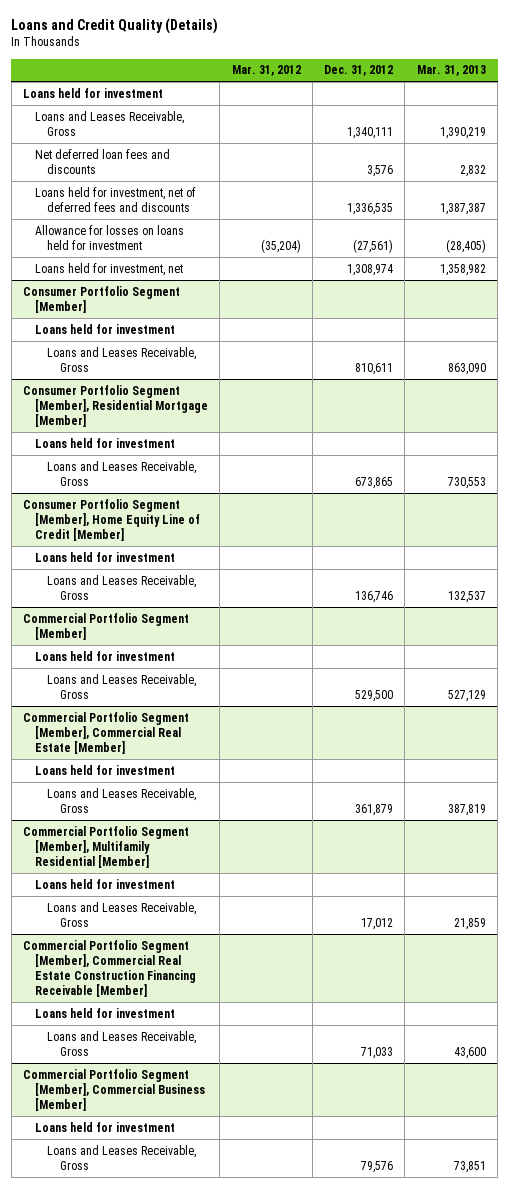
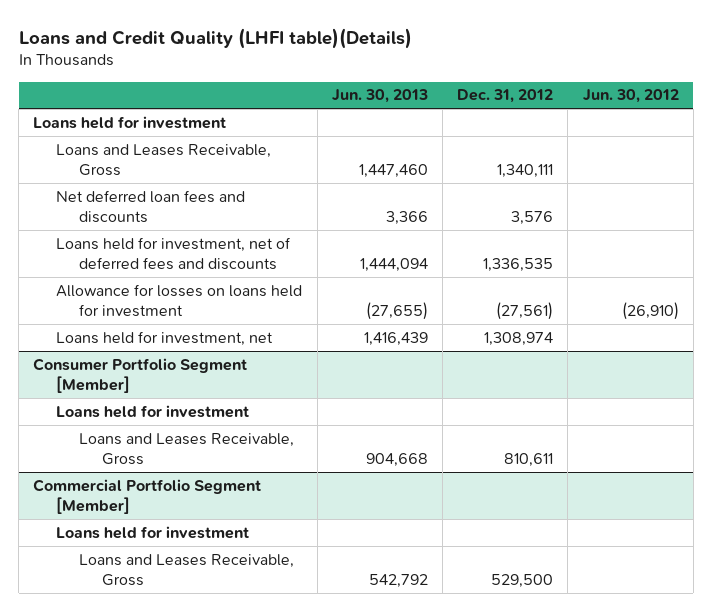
[11,17,219,34] Loans and Credit Quality (Details) -> [18,27,412,49] Loans and Credit Quality (LHFI table)(Details)
[231,65,301,77] Mar. 31, 2012 -> none
[416,65,486,77] Mar. 31, 2013 -> none
none -> [331,89,428,104] Jun. 30, 2013
none -> [582,89,679,104] Jun. 30, 2012
[22,384,209,427] Consumer Portfolio Segment [Member], Residential Mortgage [Member] -> none
[35,437,176,448] Loans held for investment -> none
[47,460,197,486] Loans and Leases Receivable, Gross -> none
[22,498,201,541] Consumer Portfolio Segment [Member], Home Equity Line of Credit [Member] -> none
[35,551,176,562] Loans held for investment -> none
[47,574,197,600] Loans and Leases Receivable, Gross -> none
[22,711,189,754] Commercial Portfolio Segment [Member], Commercial Real Estate [Member] -> none
[35,764,176,775] Loans held for investment -> none
[47,787,197,813] Loans and Leases Receivable, Gross -> none
[22,825,189,868] Commercial Portfolio Segment [Member], Multifamily Residential [Member] -> none
[35,878,176,889] Loans held for investment -> none
[47,901,197,927] Loans and Leases Receivable, Gross -> none
[22,939,197,998] Commercial Portfolio Segment [Member], Commercial Real Estate Construction Financing Receivable [Member] -> none
[35,1007,176,1018] Loans held for investment -> none
[47,1030,197,1056] Loans and Leases Receivable, Gross -> none
[22,1068,206,1111] Commercial Portfolio Segment [Member], Commercial Business [Member] -> none
[35,1121,176,1132] Loans held for investment -> none
[47,1144,197,1170] Loans and Leases Receivable, Gross -> none

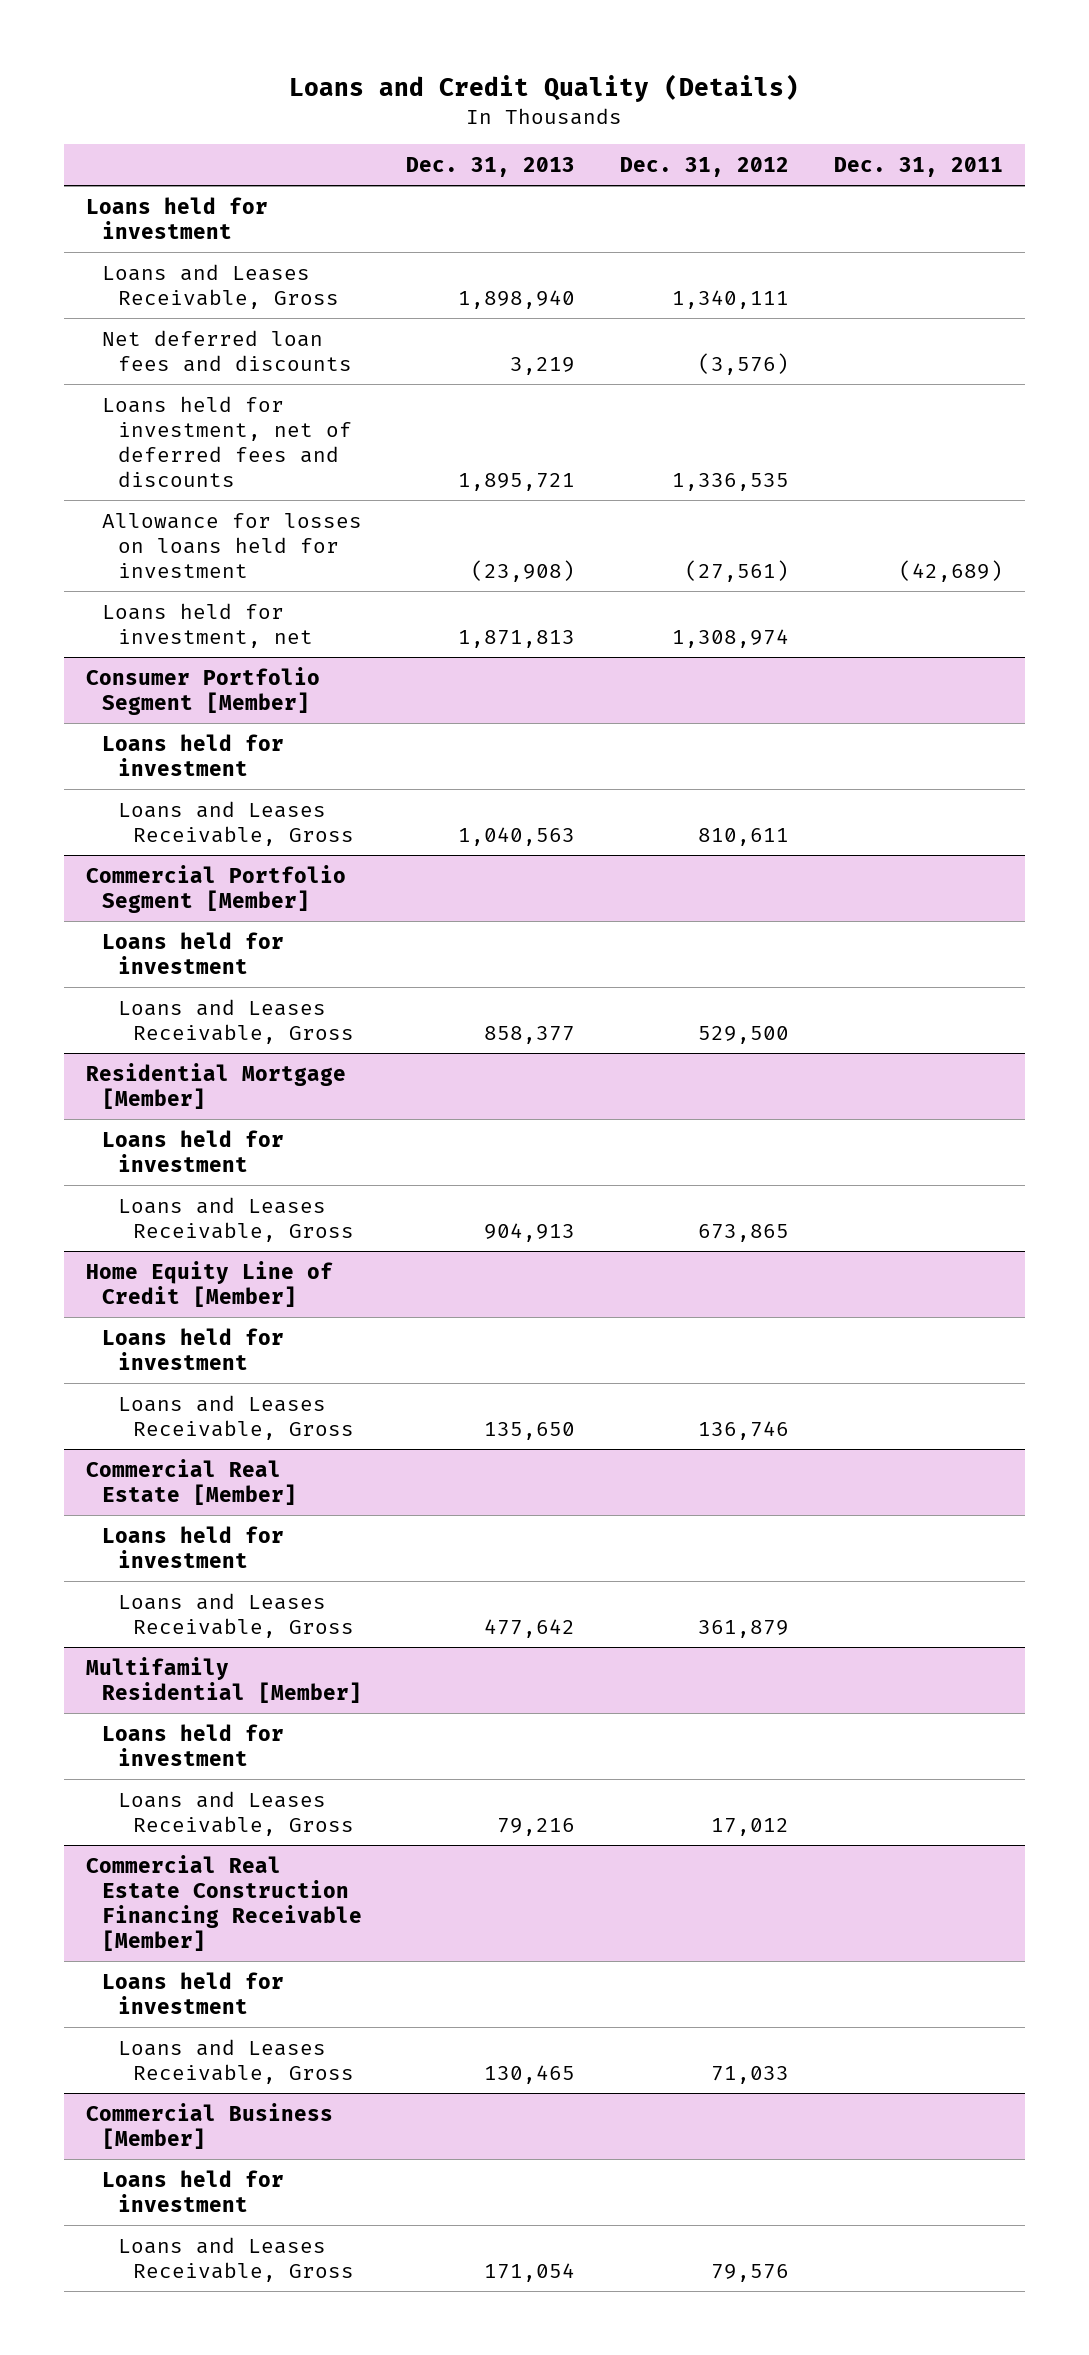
[18,27,412,49] Loans and Credit Quality (LHFI table)(Details) -> [289,73,800,102] Loans and Credit Quality (Details)
[331,89,428,104] Jun. 30, 2013 -> none
[582,89,679,104] Jun. 30, 2012 -> none
none -> [406,157,576,178] Dec. 31, 2013
none -> [833,157,1003,178] Dec. 31, 2011
[511,211,554,226] 3,576 -> [698,352,790,375] (3,576)
none -> [86,1062,347,1109] Residential Mortgage [Member]
none -> [101,1129,284,1172] Loans held for investment
none -> [117,1196,355,1242] Loans and Leases Receivable, Gross
none -> [86,1260,334,1307] Home Equity Line of Credit [Member]
none -> [101,1327,284,1370] Loans held for investment
none -> [117,1394,355,1440] Loans and Leases Receivable, Gross
none -> [86,1458,297,1505] Commercial Real Estate [Member]
none -> [101,1525,284,1568] Loans held for investment
none -> [117,1592,355,1638] Loans and Leases Receivable, Gross
none -> [86,1656,362,1703] Multifamily Residential [Member]
none -> [101,1723,284,1766] Loans held for investment
none -> [117,1790,355,1836] Loans and Leases Receivable, Gross
none -> [86,1854,362,1952] Commercial Real Estate Construction Financing Receivable [Member]
none -> [101,1971,284,2014] Loans held for investment
none -> [117,2038,355,2084] Loans and Leases Receivable, Gross
none -> [86,2102,334,2149] Commercial Business [Member]
none -> [101,2169,284,2212] Loans held for investment
none -> [117,2236,355,2282] Loans and Leases Receivable, Gross

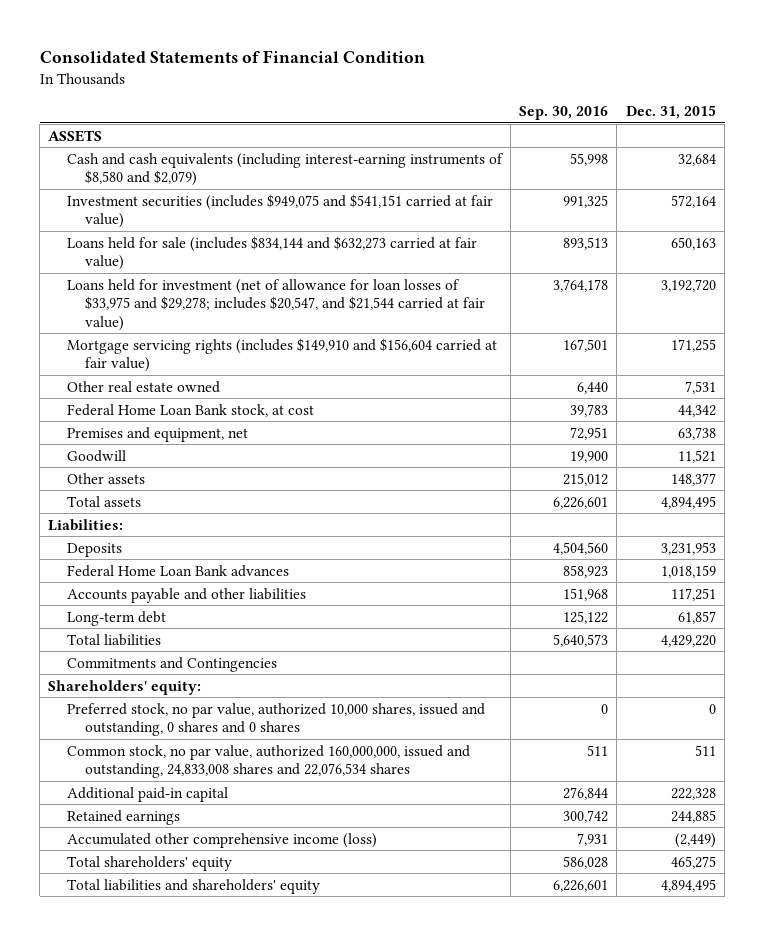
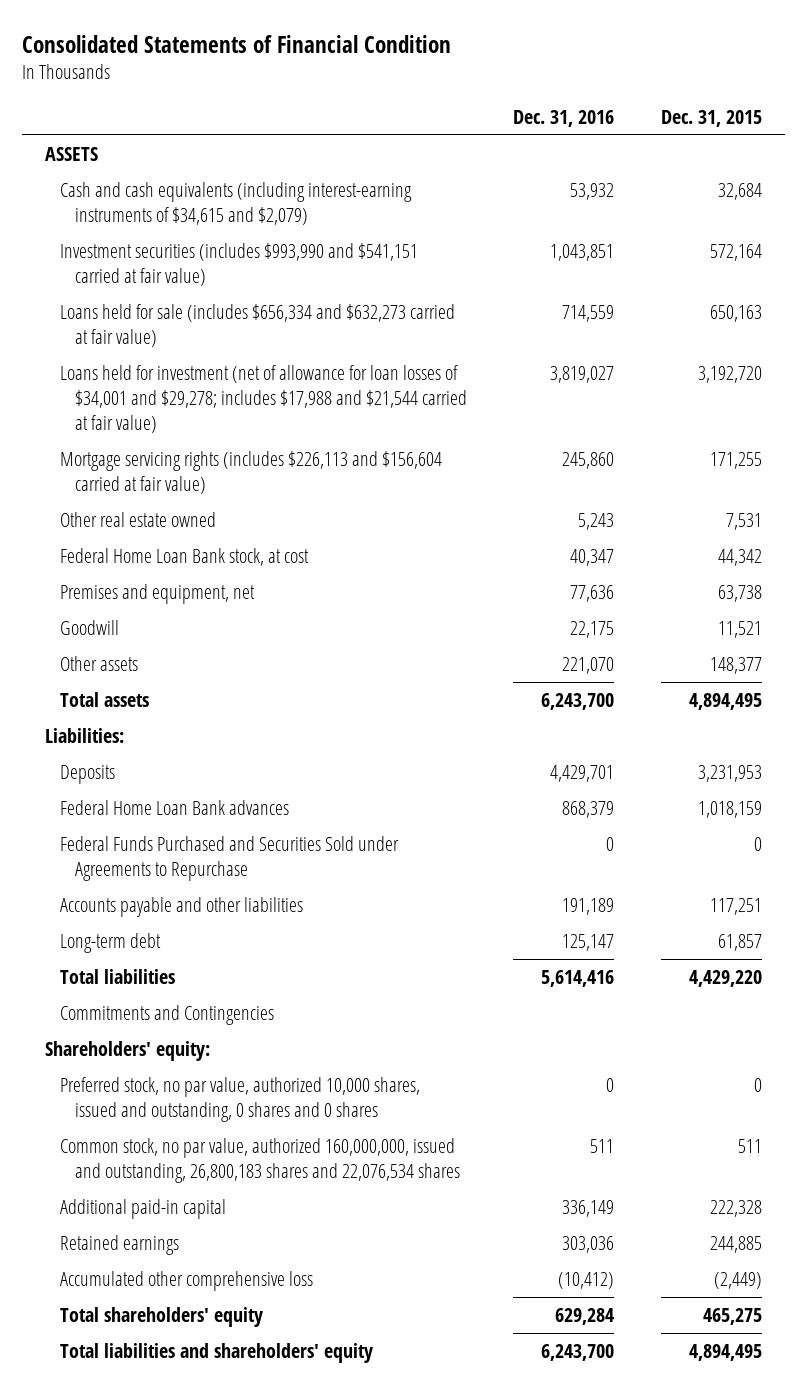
[519,106,609,121] Sep. 30, 2016 -> none
none -> [513,109,615,127] Dec. 31, 2016
[66,152,504,187] Cash and cash equivalents (including interest-earning instruments of $8,580 and $2,079) -> [60,181,413,226] Cash and cash equivalents (including interest-earning instruments of $34,615 and $2,079)
[66,193,493,229] Investment securities (includes $949,075 and $541,151 carried at fair value) -> [60,242,419,287] Investment securities (includes $993,990 and $541,151 carried at fair value)
[66,235,477,271] Loans held for sale (includes $834,144 and $632,273 carried at fair value) -> [60,303,456,348] Loans held for sale (includes $656,334 and $632,273 carried at fair value)
[66,278,485,331] Loans held for investment (net of allowance for loan losses of $33,975 and $29,278; includes $20,547, and $21,544 carried at fair value) -> [60,364,467,434] Loans held for investment (net of allowance for loan losses of $34,001 and $29,278; includes $17,988 and $21,544 carried at fair value)
[66,337,497,373] Mortgage servicing rights (includes $149,910 and $156,604 carried at fair value) -> [60,450,443,495] Mortgage servicing rights (includes $226,113 and $156,604 carried at fair value)
none -> [60,835,400,882] Federal Funds Purchased and Securities Sold under Agreements to Repurchase
[66,744,470,779] Common stock, no par value, authorized 160,000,000, issued and outstanding, 24,833,008 shares and 22,076,534 shares -> [60,1137,460,1184] Common stock, no par value, authorized 160,000,000, issued and outstanding, 26,800,183 shares and 22,076,534 shares
[66,832,377,848] Accumulated other comprehensive income (loss) -> [60,1270,314,1291] Accumulated other comprehensive loss

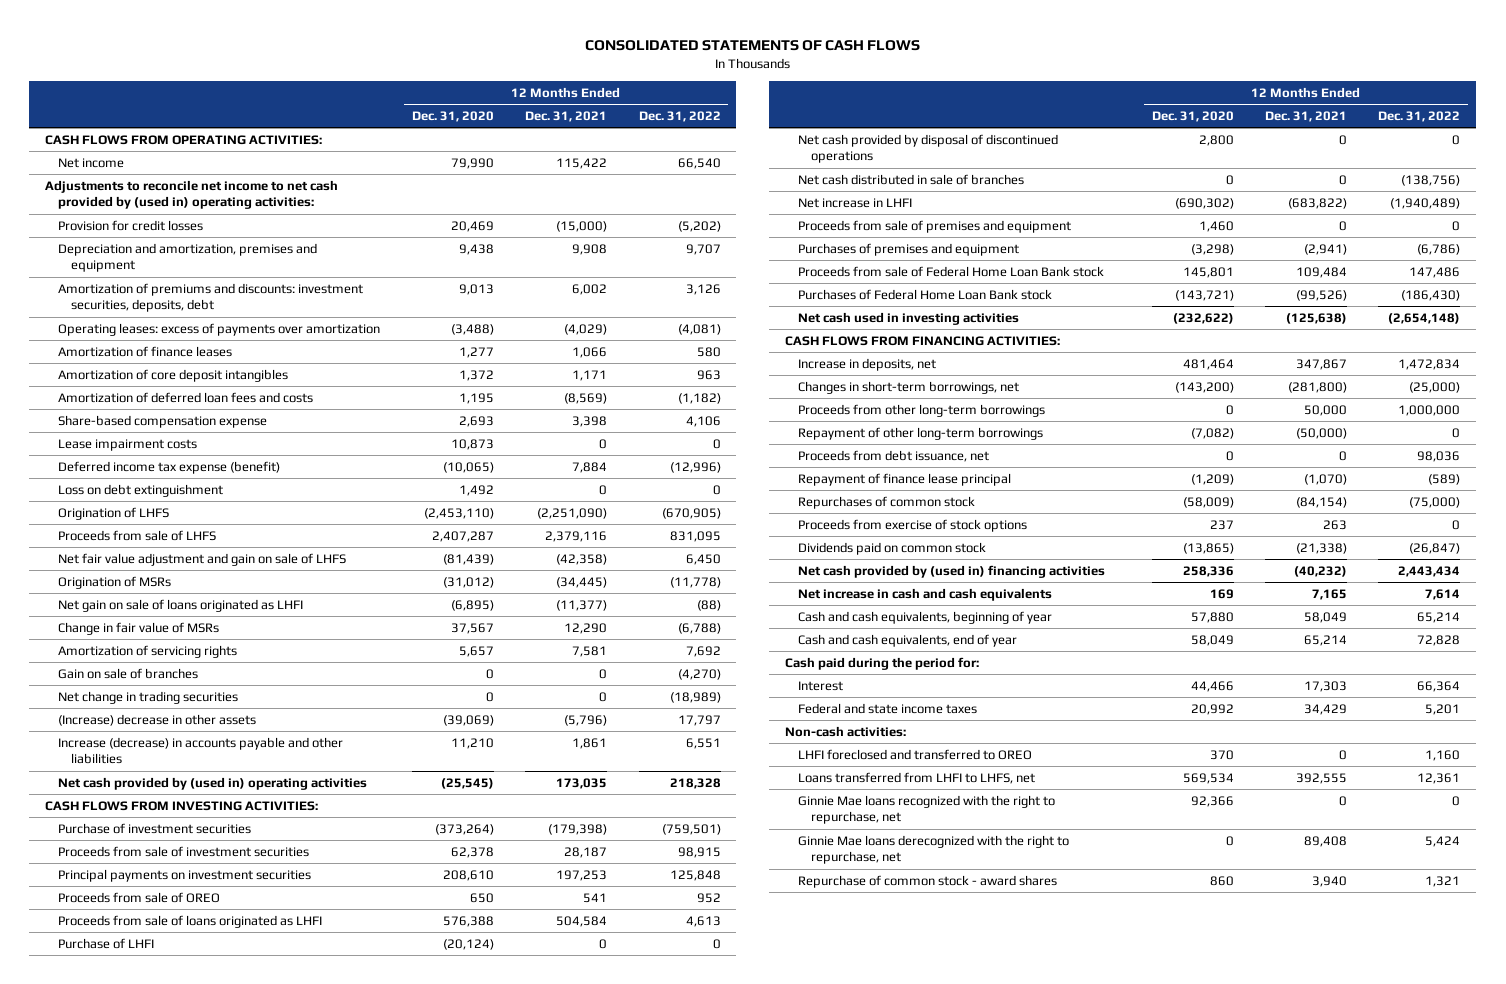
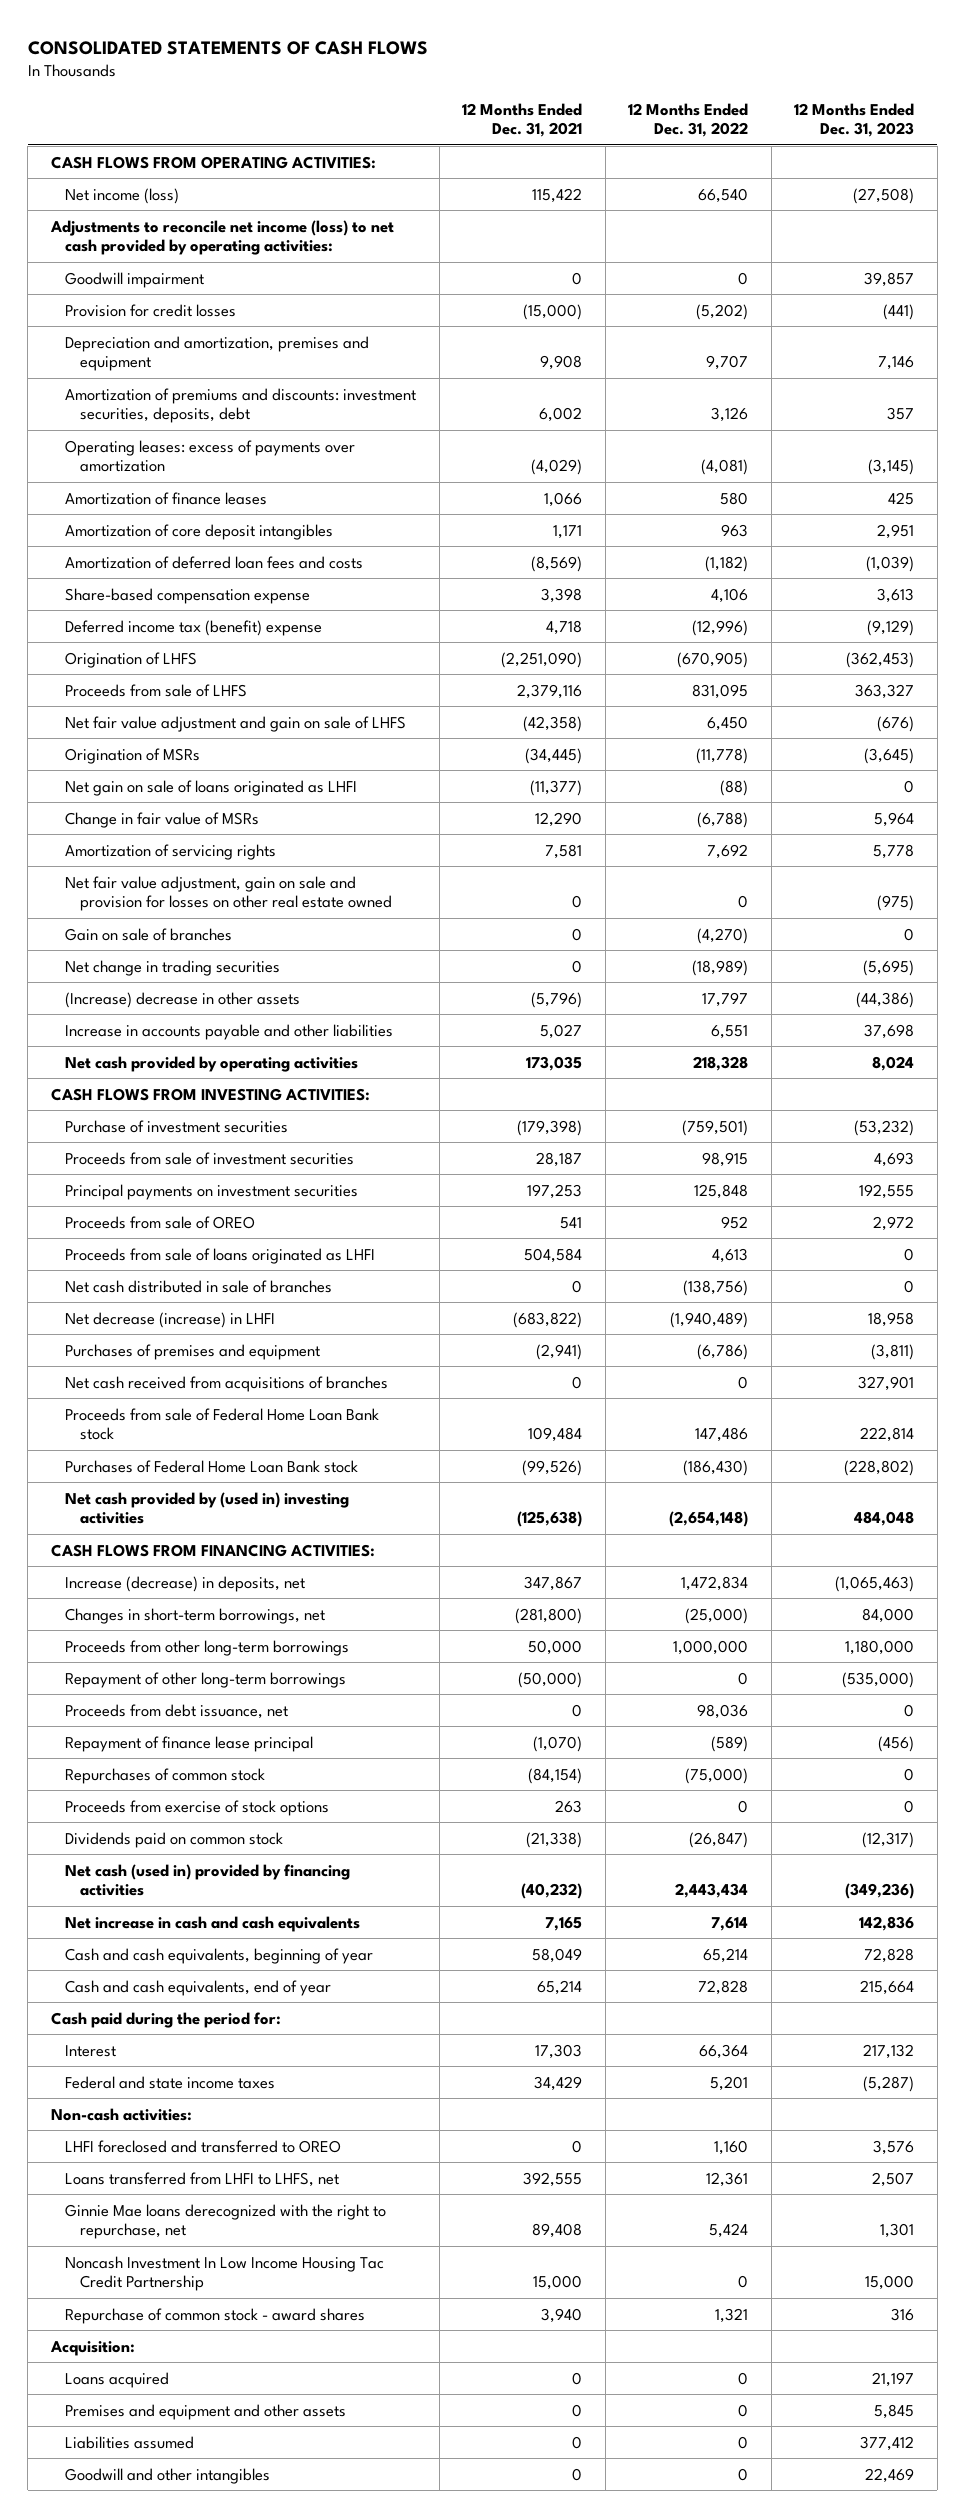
[411,111,494,123] Dec. 31, 2020 -> none
none -> [794,102,915,137] 12 Months Ended Dec. 31, 2023
[58,157,125,168] Net income -> [65,187,180,204] Net income (loss)
[45,179,339,210] Adjustments to reconcile net income to net cash provided by (used in) operating activities: -> [49,219,394,256] Adjustments to reconcile net income (loss) to net cash provided by operating activities:
none -> [65,271,205,288] Goodwill impairment
[58,438,198,451] Lease impairment costs -> none
[58,483,224,497] Loss on debt extinguishment -> none
[58,460,281,474] Deferred income tax expense (benefit) -> [65,619,323,636] Deferred income tax (benefit) expense
[572,461,608,473] 7,884 -> [546,619,583,635] 4,718
none -> [65,875,392,912] Net fair value adjustment, gain on sale and provision for losses on other real estate owned
[58,736,344,765] Increase (decrease) in accounts payable and other liabilities -> [65,1023,394,1040] Increase in accounts payable and other liabilities
[572,737,608,749] 1,861 -> [540,1023,583,1039] 5,027
[58,776,368,790] Net cash provided by (used in) operating activities -> [65,1055,359,1072] Net cash provided by operating activities
[58,937,155,949] Purchase of LHFI -> none
[798,133,1059,164] Net cash provided by disposal of discontinued operations -> none
[798,219,1072,233] Proceeds from sale of premises and equipment -> none
[798,197,913,208] Net increase in LHFI -> [65,1311,276,1328] Net decrease (increase) in LHFI
none -> [65,1375,389,1392] Net cash received from acquisitions of branches
[798,311,1020,325] Net cash used in investing activities -> [65,1491,350,1525] Net cash provided by (used in) investing activities
[798,357,937,371] Increase in deposits, net -> [65,1575,306,1592] Increase (decrease) in deposits, net
[798,564,1106,578] Net cash provided by (used in) financing activities -> [65,1863,351,1897] Net cash (used in) provided by financing activities
[798,794,1056,825] Ginnie Mae loans recognized with the right to repurchase, net -> none
none -> [65,2255,385,2292] Noncash Investment In Low Income Housing Tac Credit Partnership
none -> [49,2340,135,2356] Acquisition:
none -> [65,2371,170,2388] Loans acquired
none -> [65,2403,347,2420] Premises and equipment and other assets
none -> [65,2435,195,2449] Liabilities assumed
none -> [65,2467,271,2484] Goodwill and other intangibles

